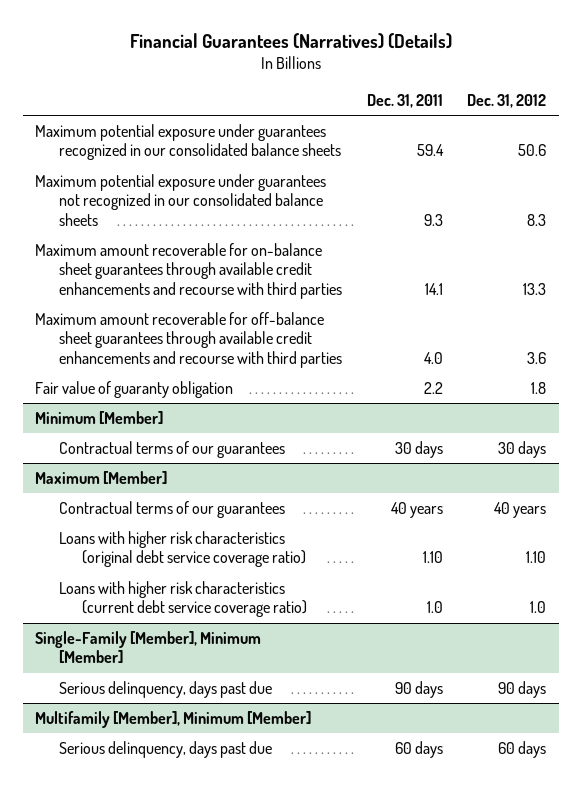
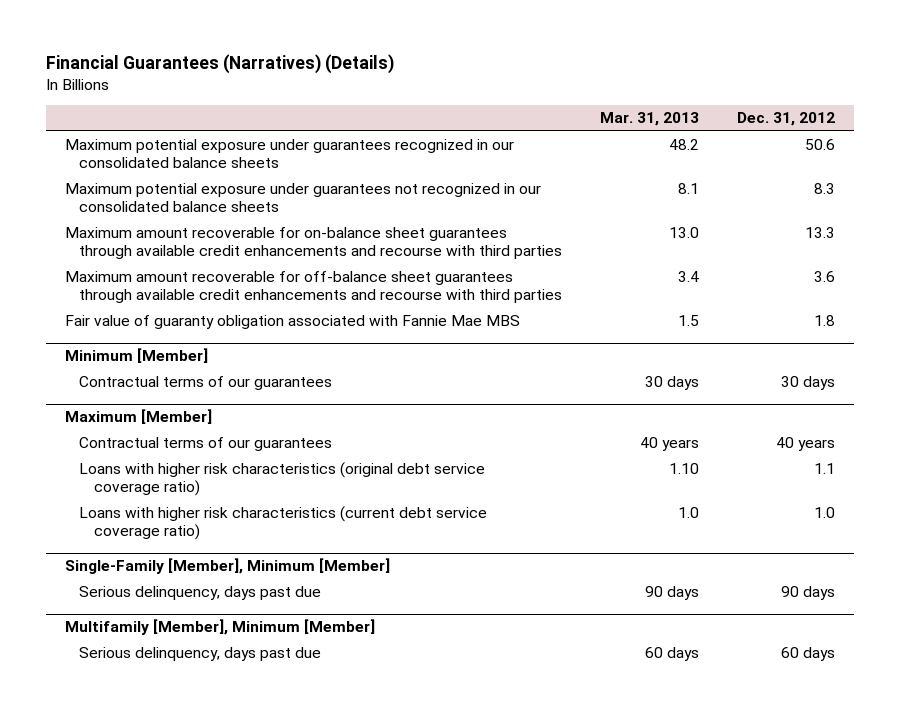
[366,94,443,109] Dec. 31, 2011 -> none
none -> [600,112,700,127] Mar. 31, 2013
[35,380,234,398] Fair value of guaranty obligation -> [64,315,520,330] Fair value of guaranty obligation associated with Fannie Mae MBS
[526,551,547,564] 1.10 -> [814,463,836,475] 1.1

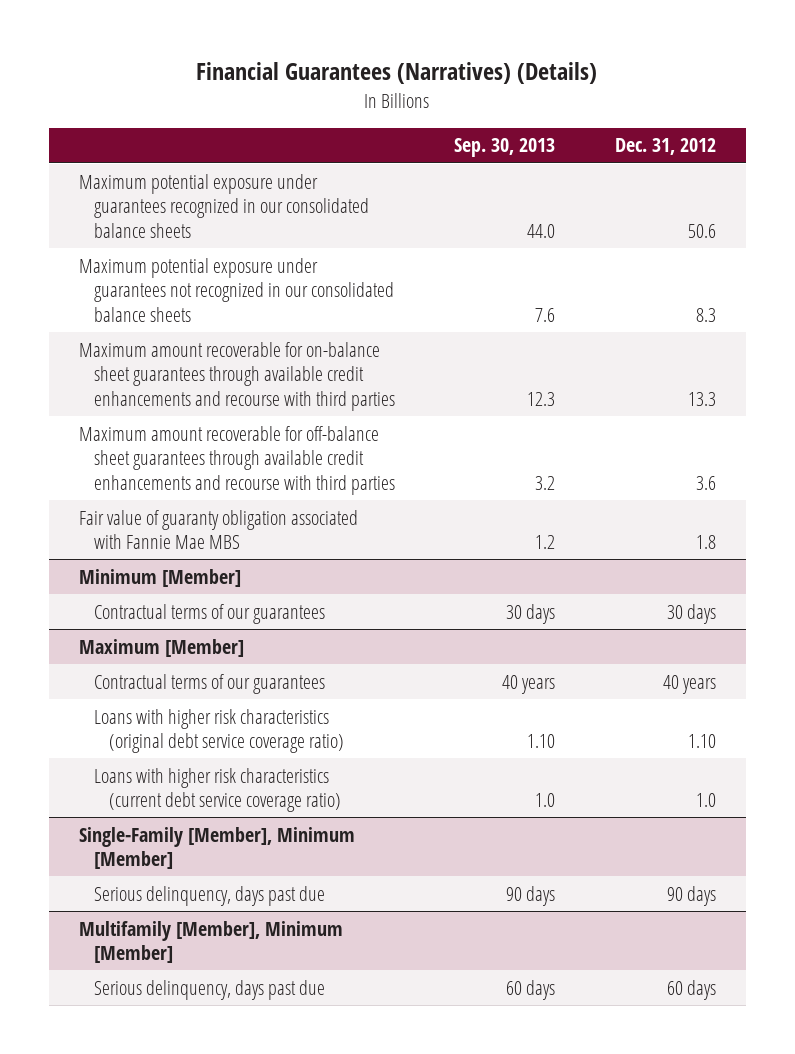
[600,112,700,127] Mar. 31, 2013 -> none
none -> [454,138,556,158] Sep. 30, 2013
[814,463,836,475] 1.1 -> [688,734,717,749] 1.10

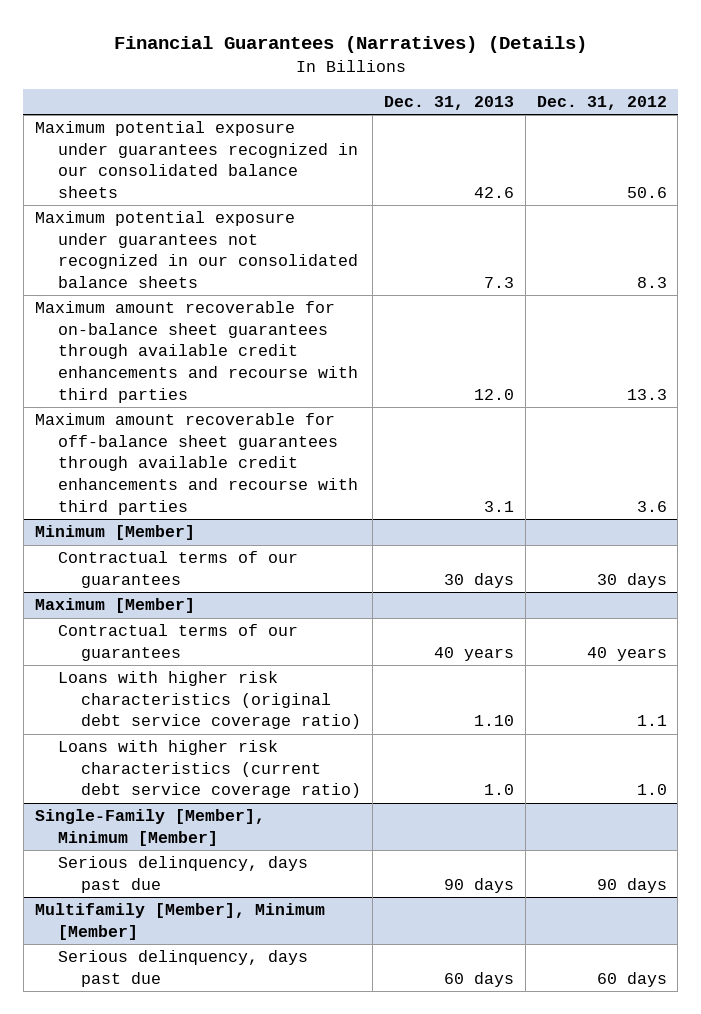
[454,138,556,158] Sep. 30, 2013 -> none
none -> [383,95,514,110] Dec. 31, 2013
[78,509,358,550] Fair value of guaranty obligation associated with Fannie Mae MBS -> none
[688,734,717,749] 1.10 -> [636,715,667,727] 1.1

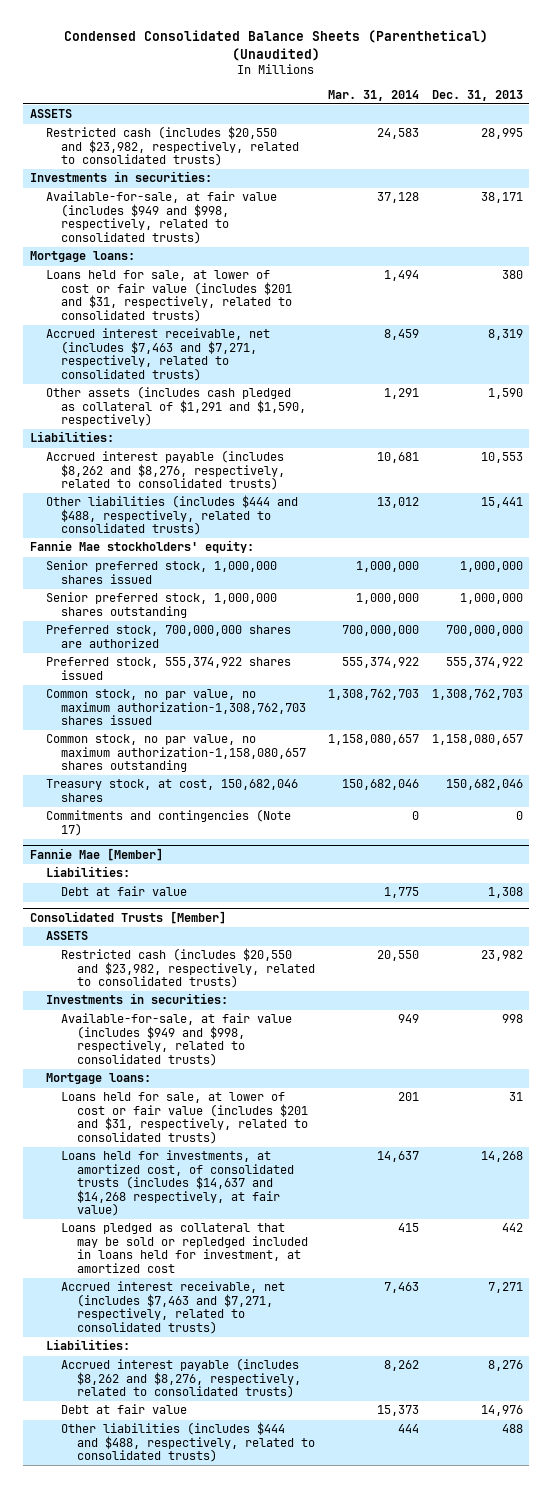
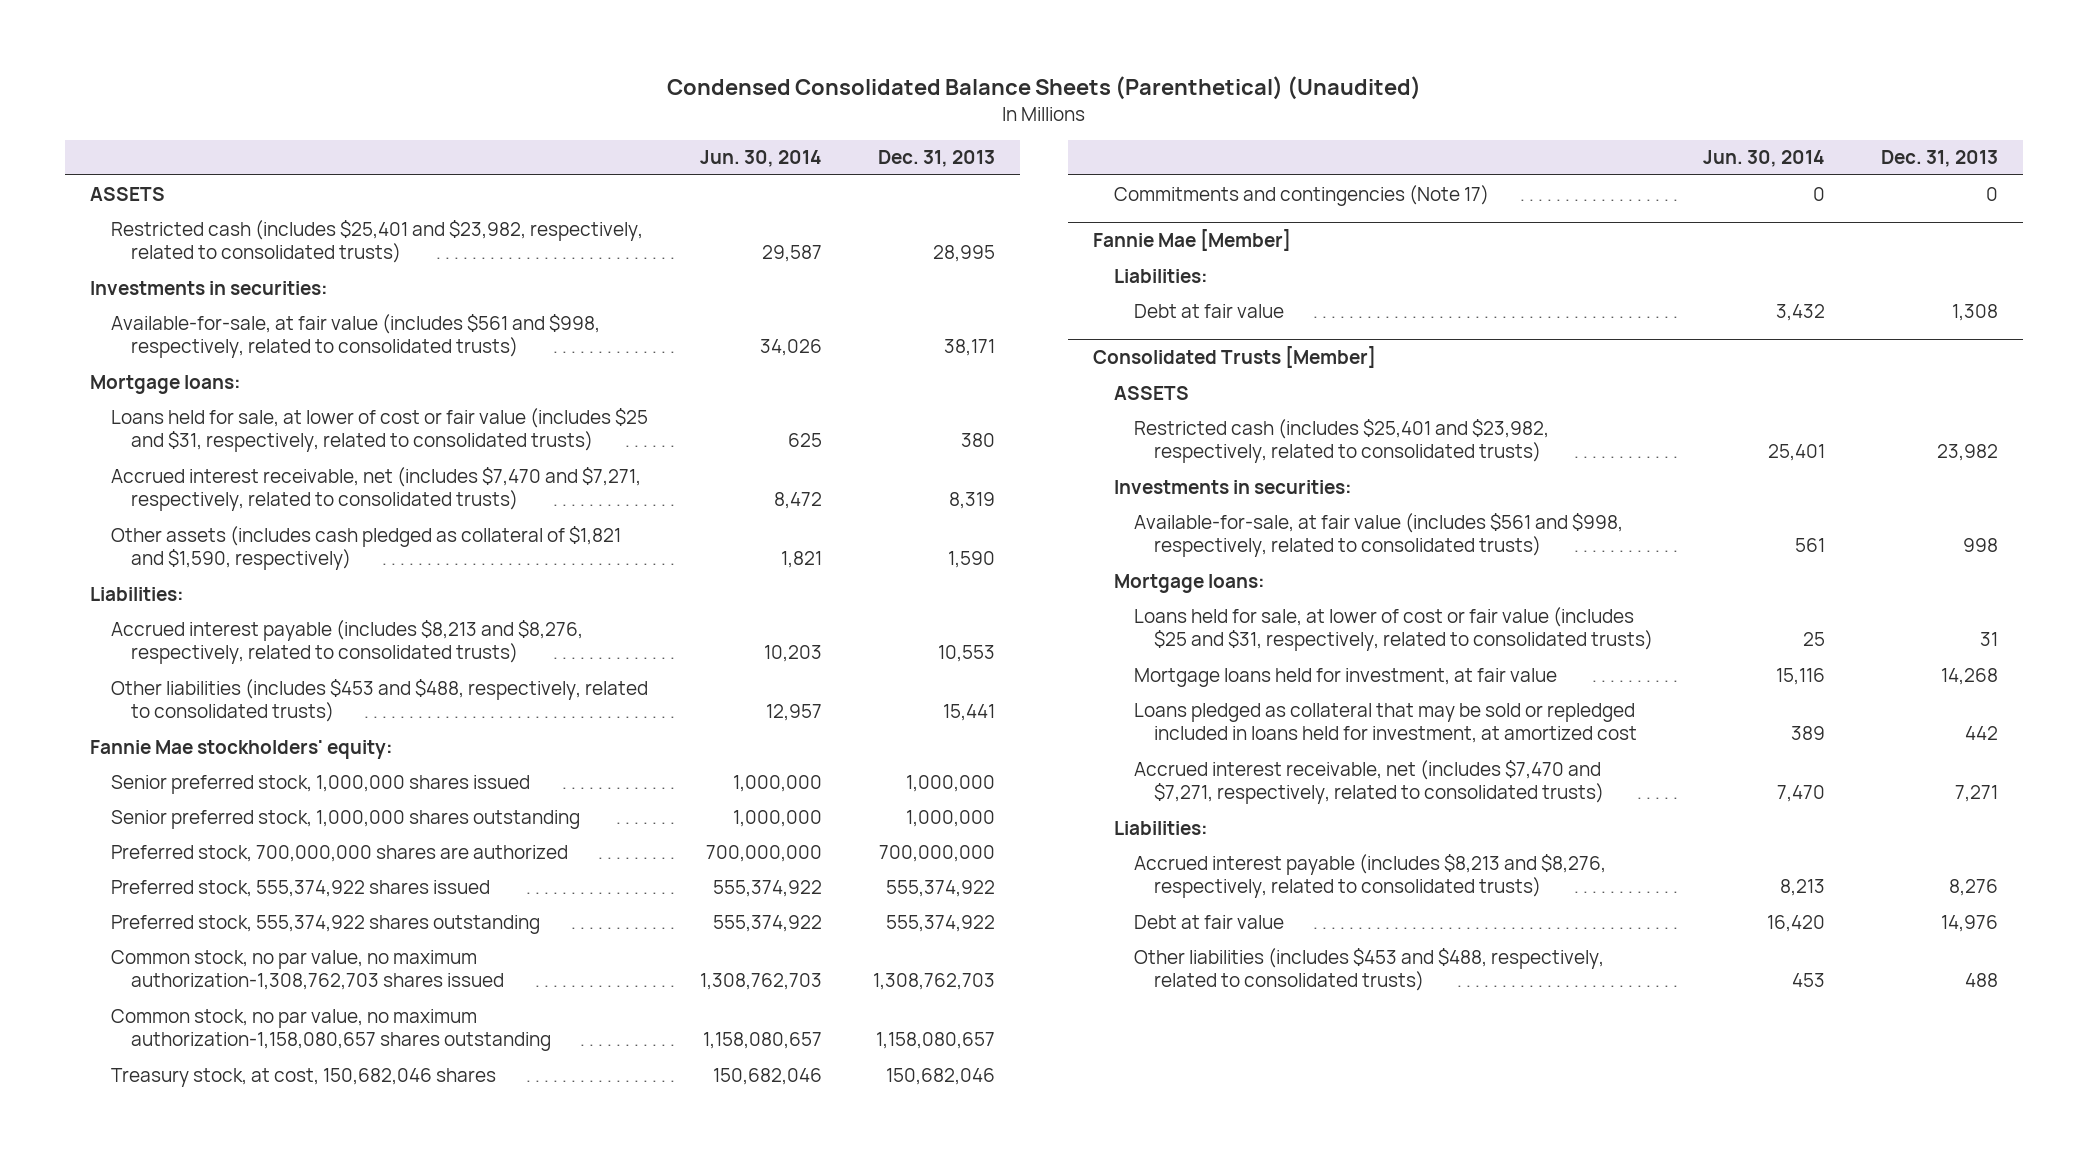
[328,89,420,101] Mar. 31, 2014 -> none
none -> [700,150,823,168] Jun. 30, 2014
[45,126,300,167] Restricted cash (includes $20,550 and $23,982, respectively, related to consolidated trusts) -> [110,219,643,264] Restricted cash (includes $25,401 and $23,982, respectively, related to consolidated trusts)
[45,191,277,244] Available-for-sale, at fair value (includes $949 and $998, respectively, related to consolidated trusts) -> [110,313,600,359] Available-for-sale, at fair value (includes $561 and $998, respectively, related to consolidated trusts)
[45,270,293,322] Loans held for sale, at lower of cost or fair value (includes $201 and $31, respectively, related to consolidated trusts) -> [110,407,648,453] Loans held for sale, at lower of cost or fair value (includes $25 and $31, respectively, related to consolidated trusts)
[45,328,270,381] Accrued interest receivable, net (includes $7,463 and $7,271, respectively, related to consolidated trusts) -> [110,466,641,512] Accrued interest receivable, net (includes $7,470 and $7,271, respectively, related to consolidated trusts)
[45,386,307,427] Other assets (includes cash pledged as collateral of $1,291 and $1,590, respectively) -> [110,525,621,571] Other assets (includes cash pledged as collateral of $1,821 and $1,590, respectively)
[45,450,286,491] Accrued interest payable (includes $8,262 and $8,276, respectively, related to consolidated trusts) -> [110,619,583,665] Accrued interest payable (includes $8,213 and $8,276, respectively, related to consolidated trusts)
[45,495,298,536] Other liabilities (includes $444 and $488, respectively, related to consolidated trusts) -> [110,678,648,723] Other liabilities (includes $453 and $488, respectively, related to consolidated trusts)
none -> [110,914,540,934] Preferred stock, 555,374,922 shares outstanding
[61,948,316,989] Restricted cash (includes $20,550 and $23,982, respectively, related to consolidated trusts) -> [1133,418,1549,464] Restricted cash (includes $25,401 and $23,982, respectively, related to consolidated trusts)
[61,1013,293,1066] Available-for-sale, at fair value (includes $949 and $998, respectively, related to consolidated trusts) -> [1133,512,1623,558] Available-for-sale, at fair value (includes $561 and $998, respectively, related to consolidated trusts)
[61,1092,309,1144] Loans held for sale, at lower of cost or fair value (includes $201 and $31, respectively, related to consolidated trusts) -> [1133,606,1653,652] Loans held for sale, at lower of cost or fair value (includes $25 and $31, respectively, related to consolidated trusts)
[61,1150,295,1216] Loans held for investments, at amortized cost, of consolidated trusts (includes $14,637 and $14,268 respectively, at fair value) -> [1133,667,1557,687] Mortgage loans held for investment, at fair value
[61,1281,286,1334] Accrued interest receivable, net (includes $7,463 and $7,271, respectively, related to consolidated trusts) -> [1133,759,1604,805] Accrued interest receivable, net (includes $7,470 and $7,271, respectively, related to consolidated trusts)
[61,1358,302,1399] Accrued interest payable (includes $8,262 and $8,276, respectively, related to consolidated trusts) -> [1133,853,1606,899] Accrued interest payable (includes $8,213 and $8,276, respectively, related to consolidated trusts)
[61,1422,316,1463] Other liabilities (includes $444 and $488, respectively, related to consolidated trusts) -> [1133,947,1604,992] Other liabilities (includes $453 and $488, respectively, related to consolidated trusts)

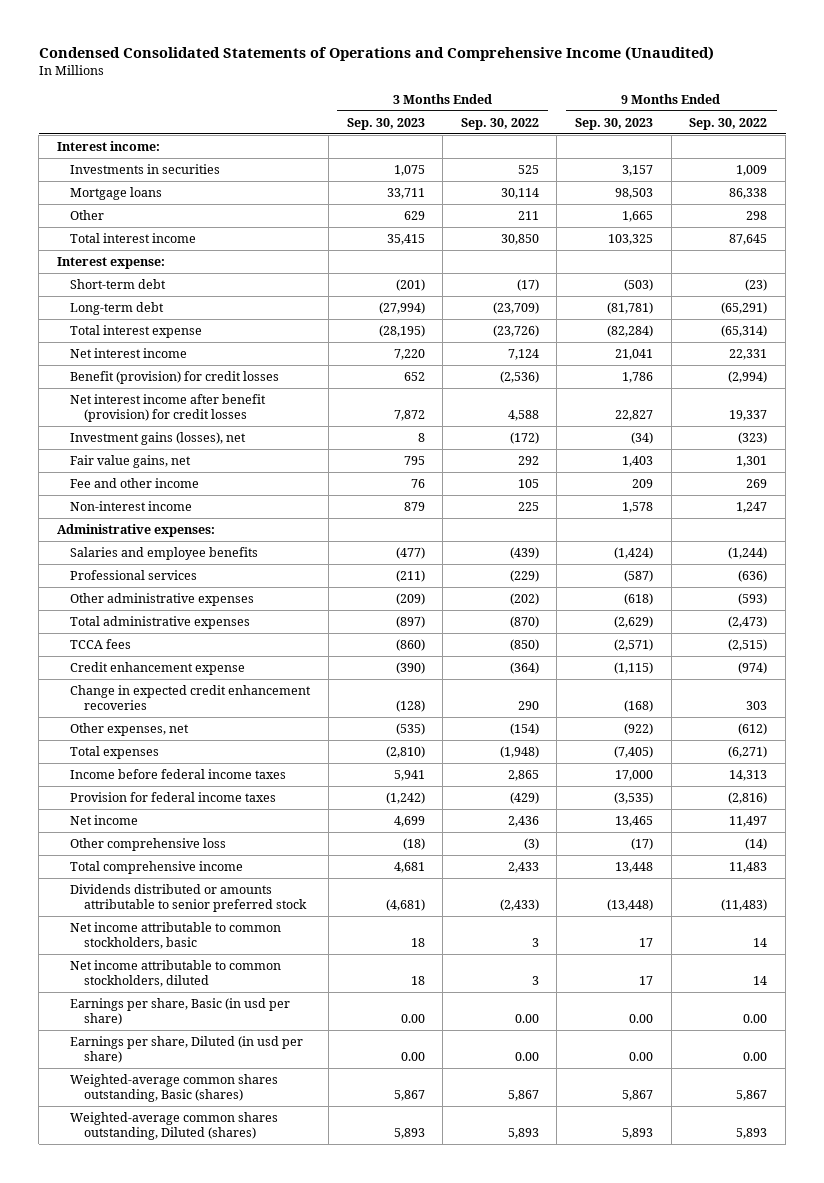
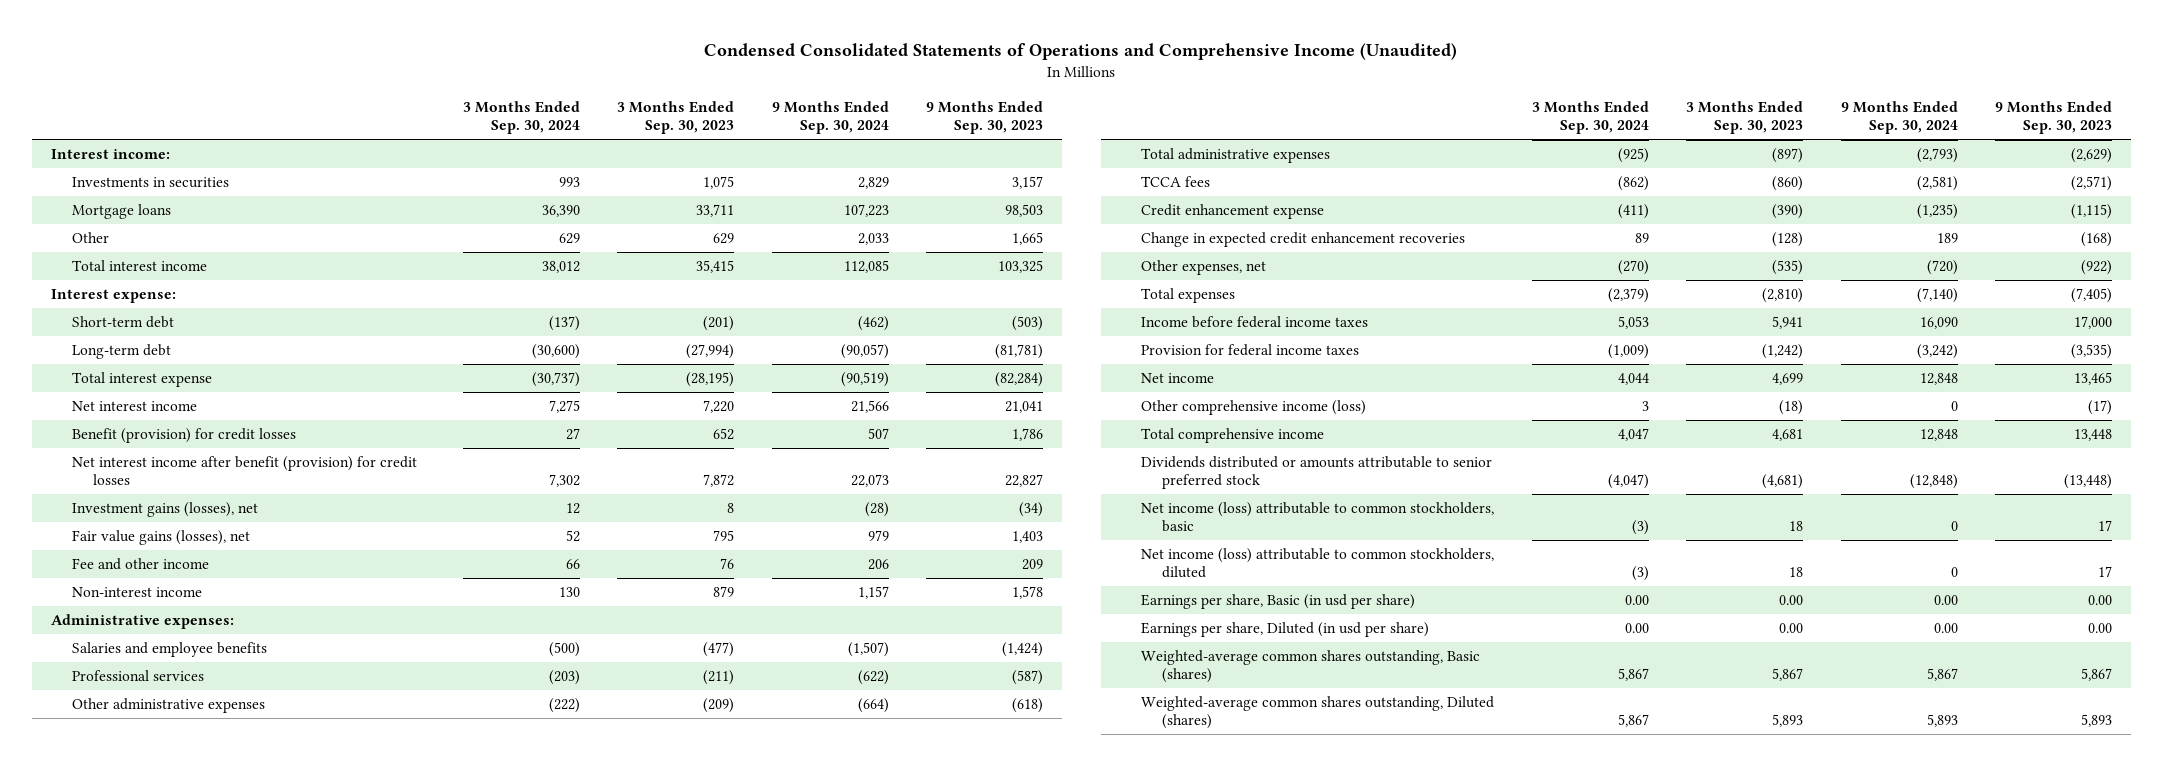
[460,117,539,130] Sep. 30, 2022 -> none
[689,117,768,130] Sep. 30, 2022 -> none
none -> [462,100,580,135] 3 Months Ended Sep. 30, 2024
none -> [771,100,889,135] 9 Months Ended Sep. 30, 2024
[70,455,192,469] Fair value gains, net -> [71,530,250,546] Fair value gains (losses), net
[70,838,227,852] Other comprehensive loss -> [1140,400,1366,416] Other comprehensive income (loss)
[70,922,282,950] Net income attributable to common stockholders, basic -> [1140,502,1494,533] Net income (loss) attributable to common stockholders, basic
[70,960,282,988] Net income attributable to common stockholders, diluted -> [1140,548,1494,579] Net income (loss) attributable to common stockholders, diluted

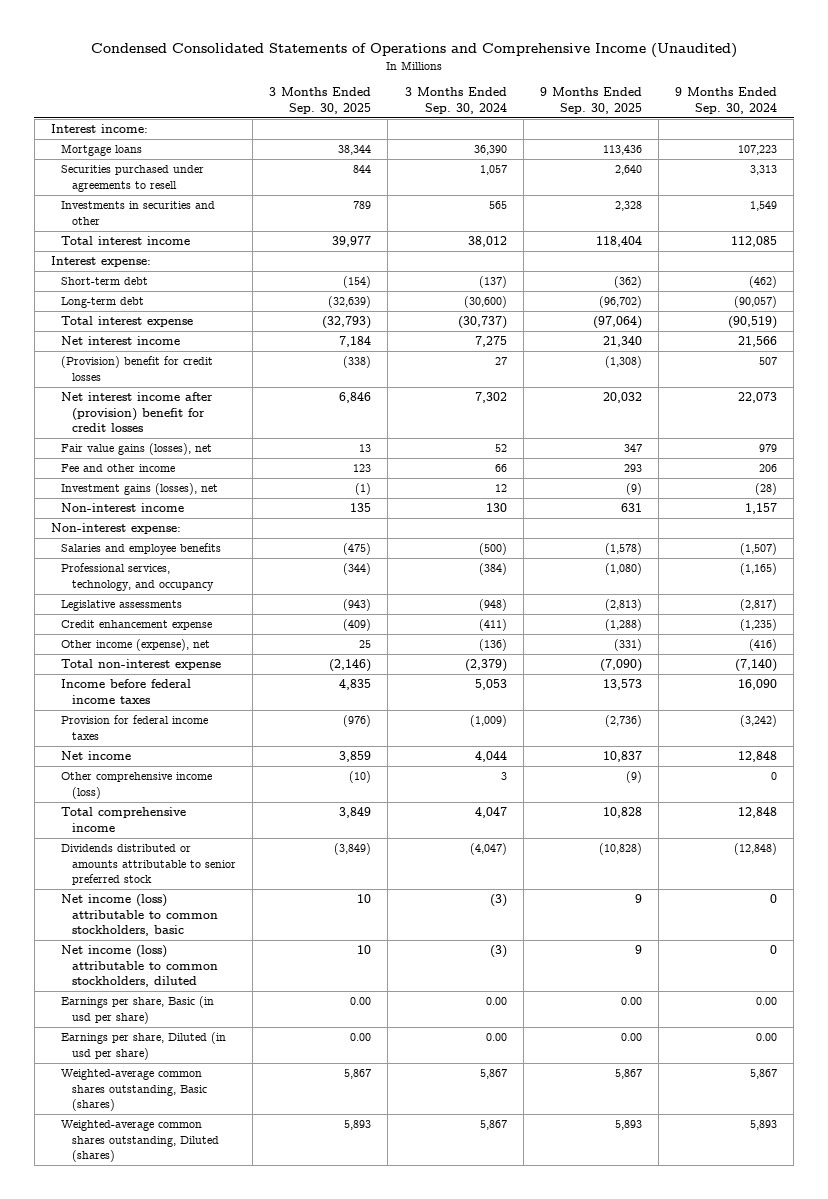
[617,100,735,135] 3 Months Ended Sep. 30, 2023 -> none
[926,100,1044,135] 9 Months Ended Sep. 30, 2023 -> none
none -> [269,87,372,114] 3 Months Ended Sep. 30, 2025
none -> [539,87,642,114] 9 Months Ended Sep. 30, 2025
[71,177,229,189] Investments in securities -> none
[71,232,109,244] Other -> none
none -> [61,165,205,192] Securities purchased under agreements to resell
none -> [61,201,216,225] Investments in securities and other
[71,428,296,444] Benefit (provision) for credit losses -> [61,356,214,381] (Provision) benefit for credit losses
[71,456,417,486] Net interest income after benefit (provision) for credit losses -> [61,392,214,433] Net interest income after (provision) benefit for credit losses
[71,502,258,518] Investment gains (losses), net -> [61,483,219,496] Investment gains (losses), net
[50,614,234,630] Administrative expenses: -> none
none -> [51,523,182,535] Non-interest expense:
[71,698,265,714] Other administrative expenses -> none
[1140,148,1330,164] Total administrative expenses -> none
[1140,176,1210,188] TCCA fees -> none
[71,670,204,682] Professional services -> [61,563,214,591] Professional services, technology, and occupancy
[548,670,580,686] (203) -> [478,563,507,576] (384)
[857,670,889,686] (622) -> [740,563,778,576] (1,165)
none -> [61,600,183,612] Legislative assessments
[1140,232,1465,248] Change in expected credit enhancement recoveries -> none
[1140,260,1266,276] Other expenses, net -> none
none -> [61,639,211,652] Other income (expense), net
[1140,288,1235,304] Total expenses -> [61,659,222,671] Total non-interest expense

